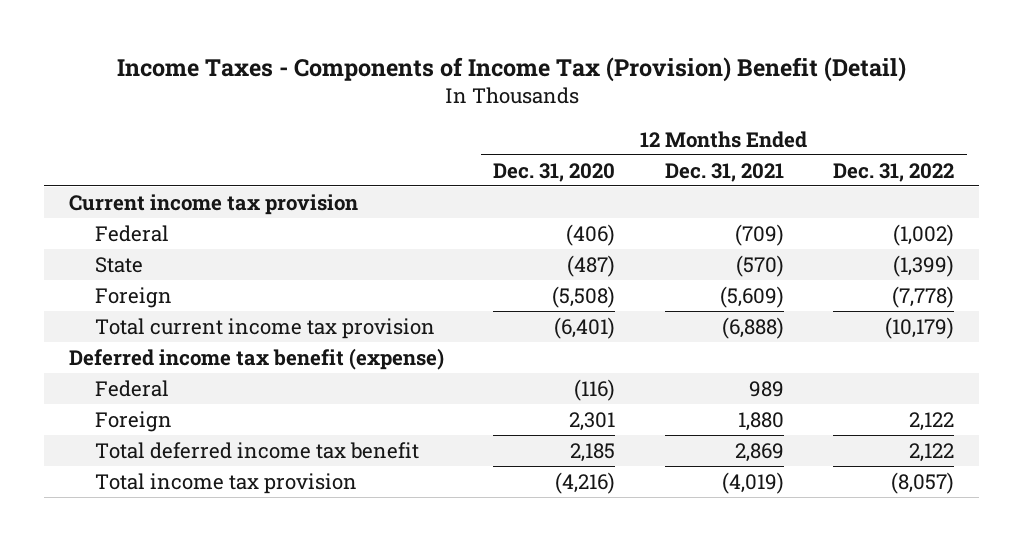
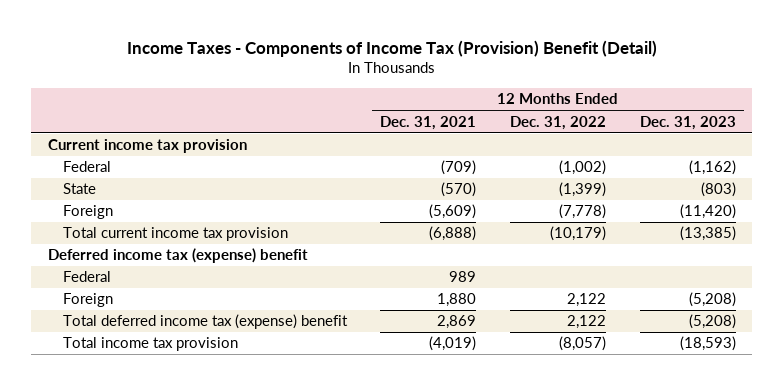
[493,162,616,182] Dec. 31, 2020 -> none
none -> [639,115,736,130] Dec. 31, 2023
[68,347,444,370] Deferred income tax benefit (expense) -> [47,248,308,264] Deferred income tax (expense) benefit
[94,441,419,459] Total deferred income tax benefit -> [62,314,348,330] Total deferred income tax (expense) benefit

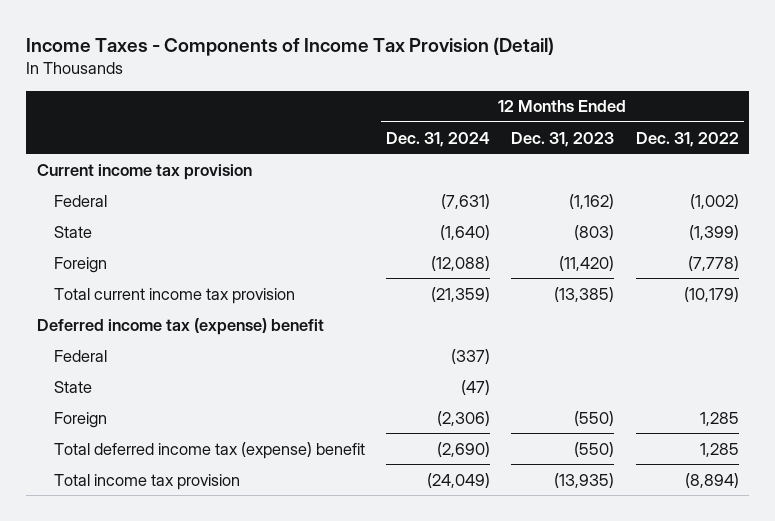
[126,39,657,57] Income Taxes - Components of Income Tax (Provision) Benefit (Detail) -> [25,36,554,56] Income Taxes - Components of Income Tax Provision (Detail)
[380,115,477,130] Dec. 31, 2021 -> none
none -> [386,131,491,147] Dec. 31, 2024
none -> [53,380,92,393] State
[567,293,607,308] 2,122 -> [699,411,739,426] 1,285
[688,292,736,308] (5,208) -> [574,410,615,426] (550)
[567,315,607,330] 2,122 -> [699,442,739,457] 1,285
[688,314,736,330] (5,208) -> [574,441,615,457] (550)
[559,336,607,352] (8,057) -> [684,472,739,488] (8,894)
[679,336,736,352] (18,593) -> [554,472,615,488] (13,935)

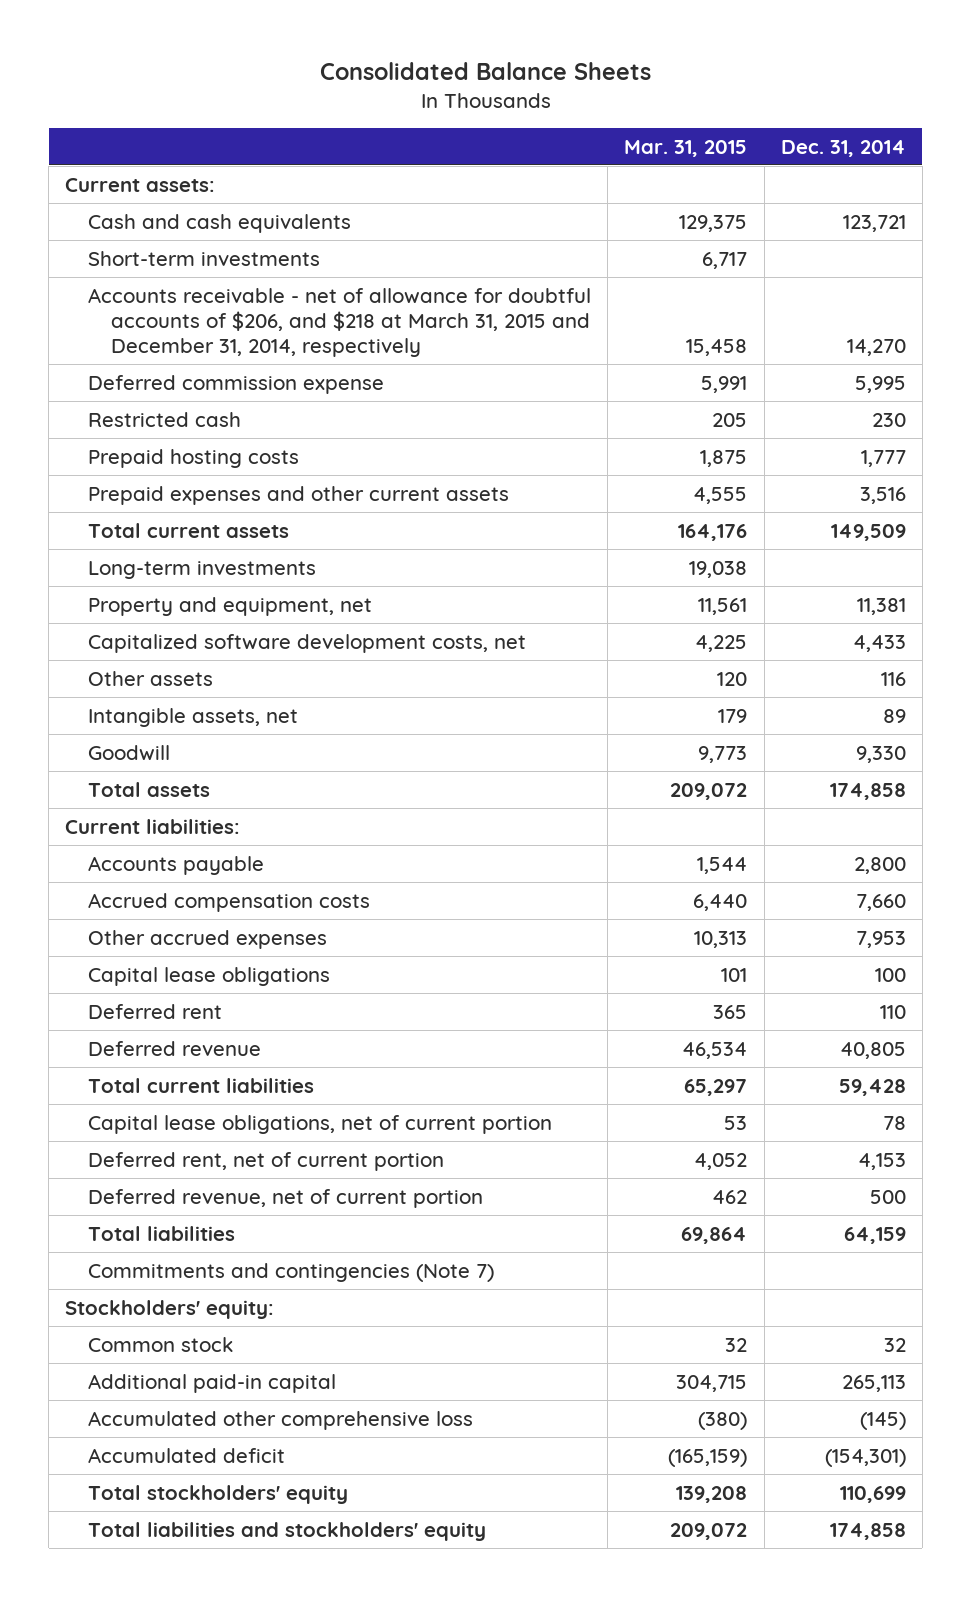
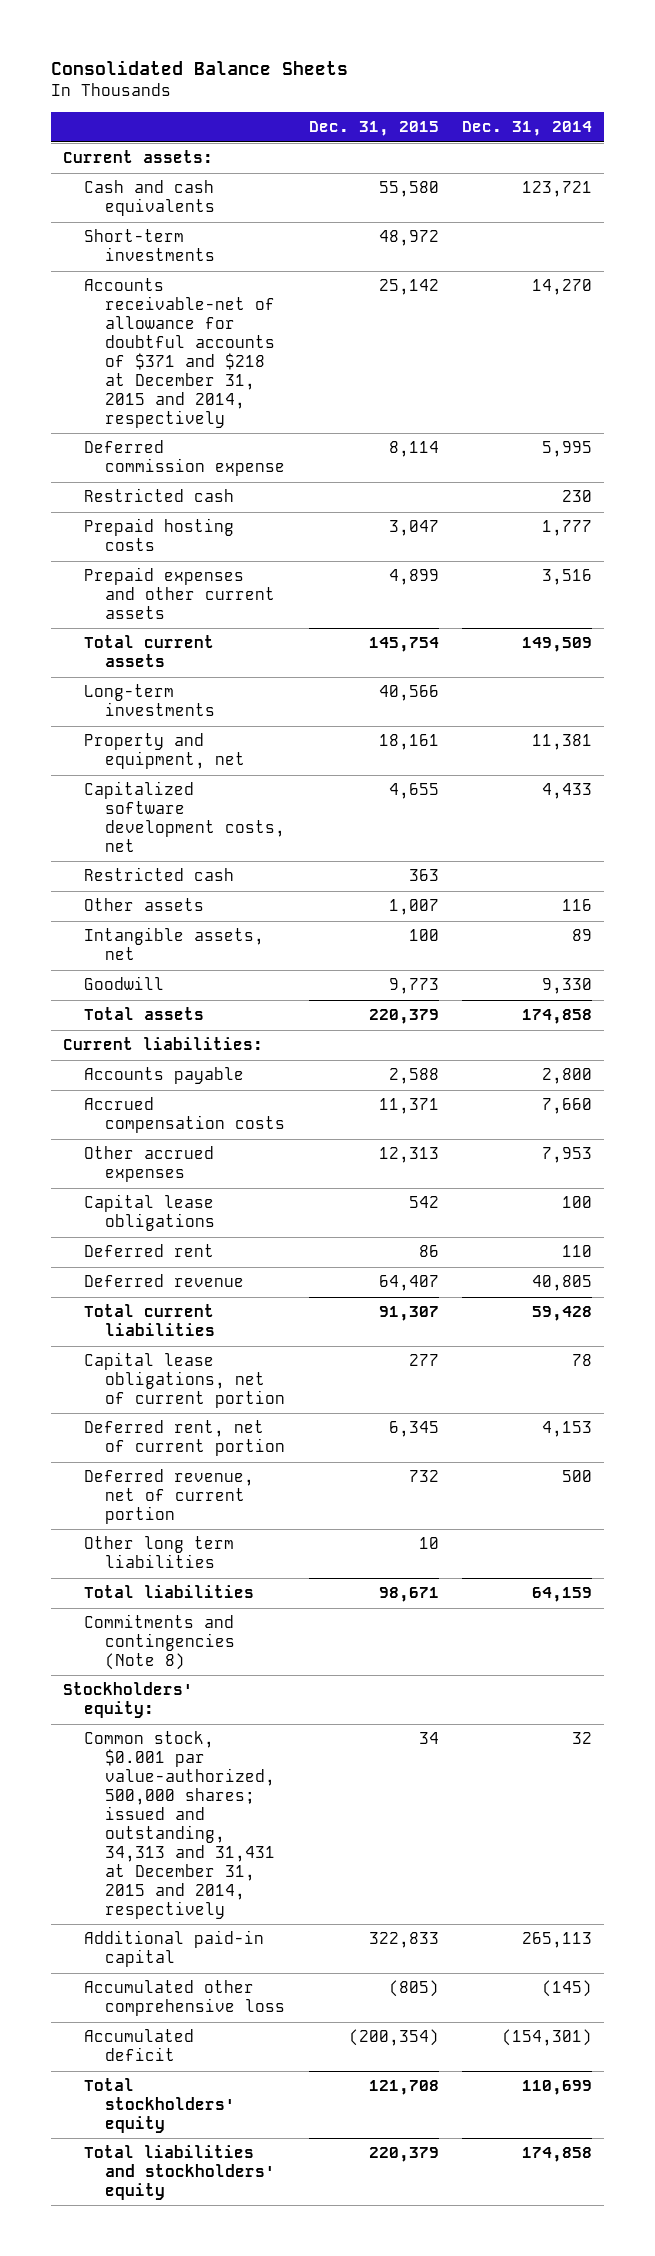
[624,139,748,157] Mar. 31, 2015 -> none
none -> [308,121,439,137] Dec. 31, 2015
[88,287,592,358] Accounts receivable - net of allowance for doubtful accounts of $206, and $218 at March 31, 2015 and December 31, 2014, respectively -> [84,278,276,429] Accounts receivable-net of allowance for doubtful accounts of $371 and $218 at December 31, 2015 and 2014, respectively
none -> [84,867,235,882] Restricted cash
none -> [84,1536,235,1569] Other long term liabilities
[88,1262,495,1282] Commitments and contingencies (Note 7) -> [84,1614,236,1671] Commitments and contingencies (Note 8)
[88,1336,234,1352] Common stock -> [84,1731,276,1920] Common stock, $0.001 par value-authorized, 500,000 shares; issued and outstanding, 34,313 and 31,431 at December 31, 2015 and 2014, respectively

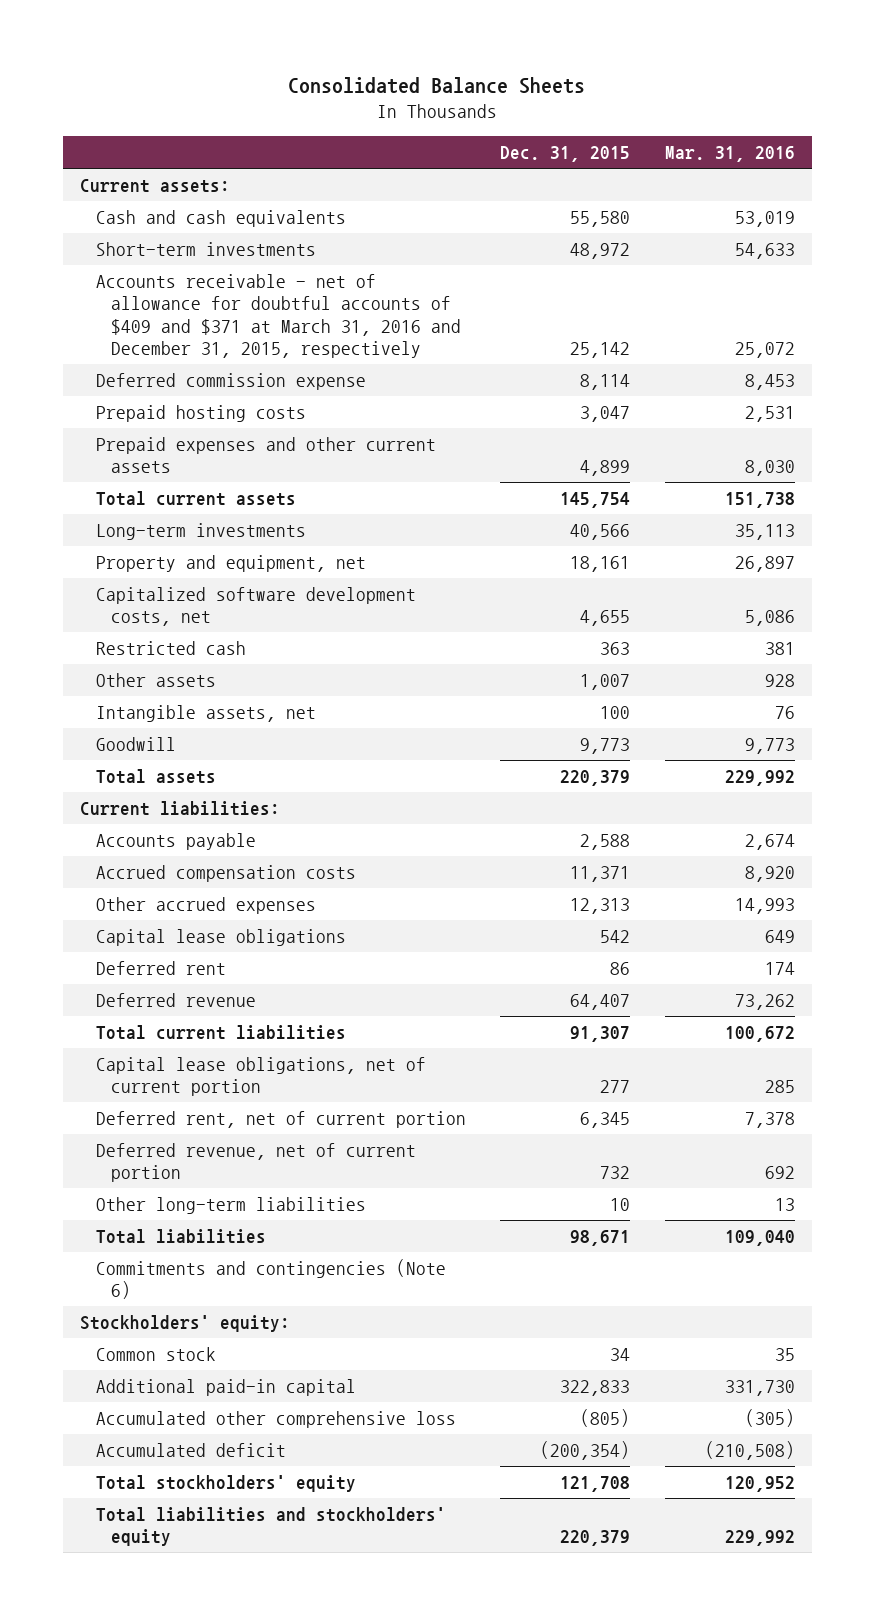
[462,121,593,137] Dec. 31, 2014 -> none
none -> [665,146,796,163] Mar. 31, 2016
[84,278,276,429] Accounts receivable-net of allowance for doubtful accounts of $371 and $218 at December 31, 2015 and 2014, respectively -> [95,273,462,358] Accounts receivable - net of allowance for doubtful accounts of $409 and $371 at March 31, 2016 and December 31, 2015, respectively
[84,488,235,503] Restricted cash -> none
[84,1536,235,1569] Other long term liabilities -> [95,1196,366,1214] Other long-term liabilities
[84,1614,236,1671] Commitments and contingencies (Note 8) -> [95,1258,446,1300] Commitments and contingencies (Note 6)
[84,1731,276,1920] Common stock, $0.001 par value-authorized, 500,000 shares; issued and outstanding, 34,313 and 31,431 at December 31, 2015 and 2014, respectively -> [95,1346,216,1361] Common stock

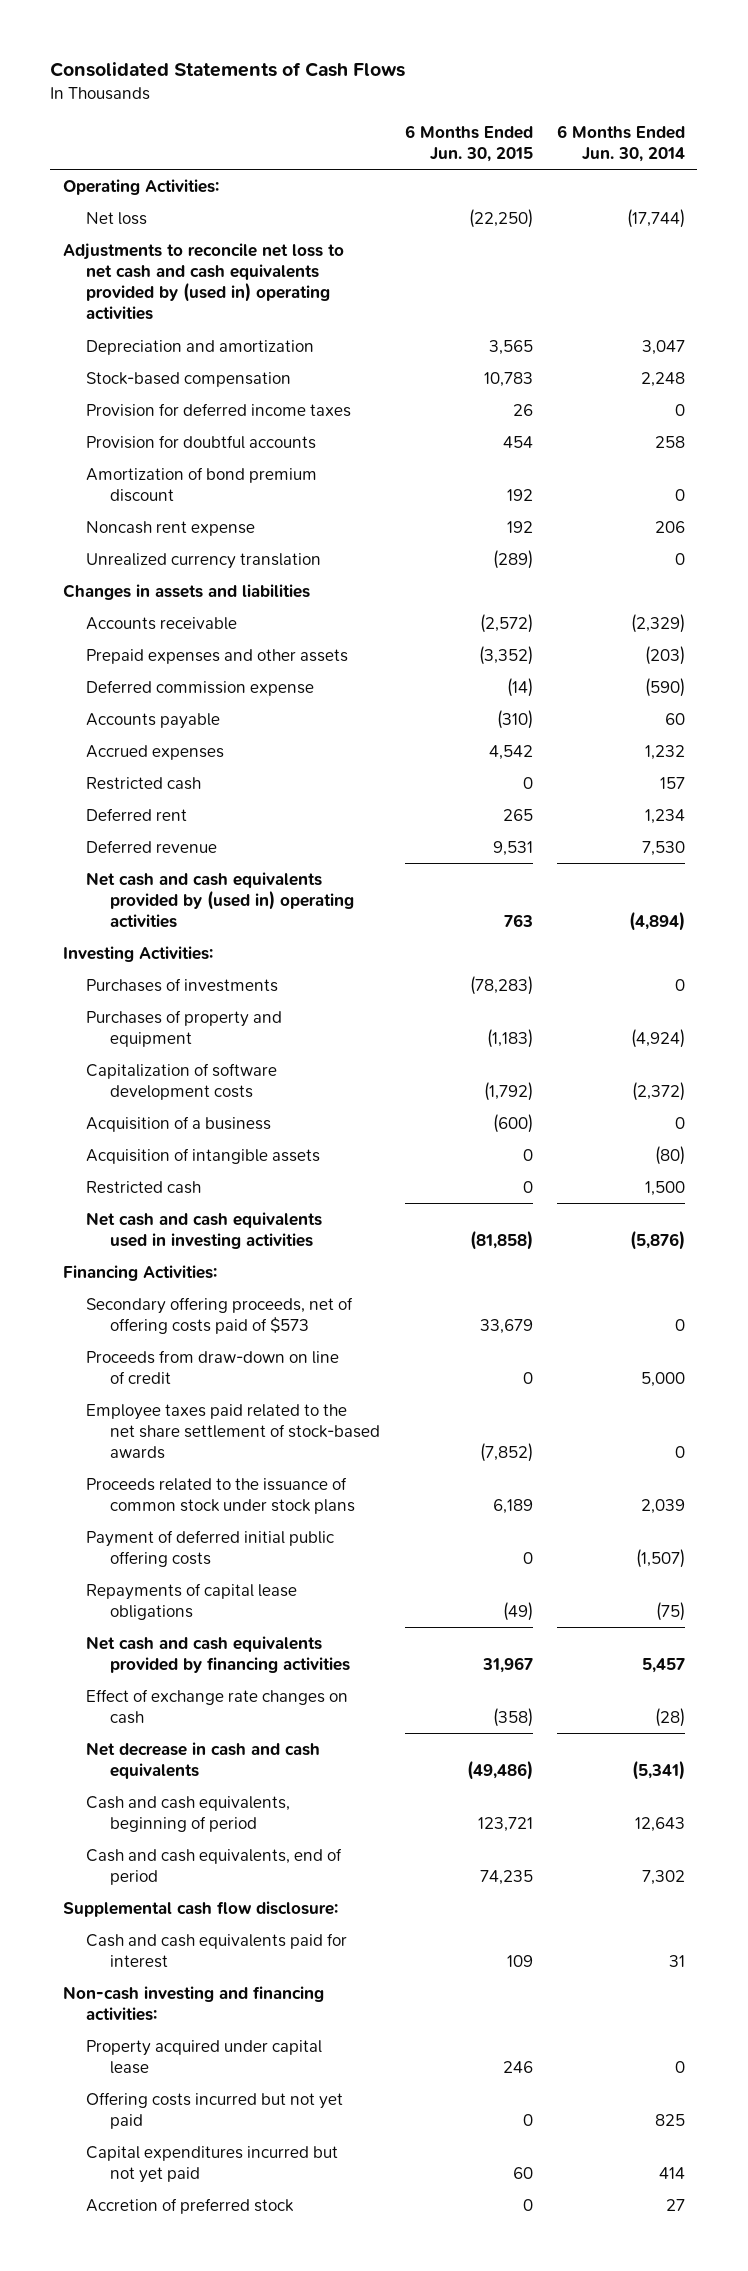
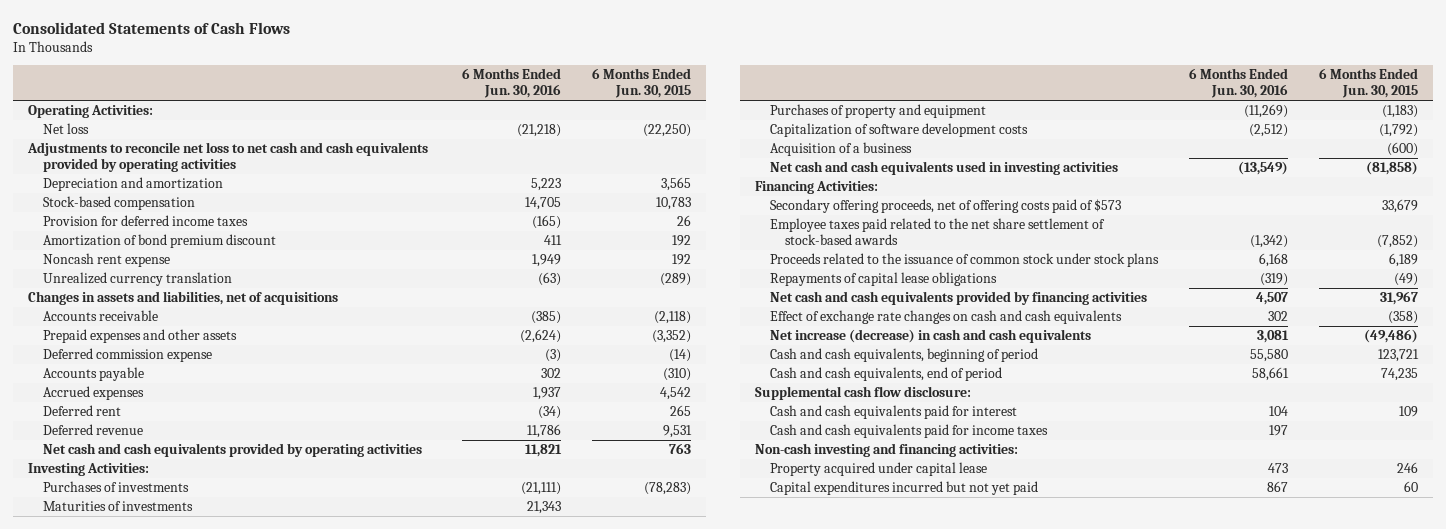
[557,124,686,162] 6 Months Ended Jun. 30, 2014 -> none
none -> [461,68,561,99] 6 Months Ended Jun. 30, 2016
[62,242,344,321] Adjustments to reconcile net loss to net cash and cash equivalents provided by (used in) operating activities -> [27,142,429,172] Adjustments to reconcile net loss to net cash and cash equivalents provided by operating activities
[86,434,317,449] Provision for doubtful accounts -> none
[62,583,310,600] Changes in assets and liabilities -> [28,291,339,306] Changes in assets and liabilities, net of acquisitions
[479,613,533,633] (2,572) -> [653,311,691,325] (2,118)
[86,776,202,790] Restricted cash -> none
[86,871,355,929] Net cash and cash equivalents provided by (used in) operating activities -> [43,443,423,458] Net cash and cash equivalents provided by operating activities
none -> [43,501,194,512] Maturities of investments
[86,1147,321,1164] Acquisition of intangible assets -> none
[86,1180,202,1194] Restricted cash -> none
[86,1349,340,1384] Proceeds from draw-down on line of credit -> none
[86,1529,335,1567] Payment of deferred initial public offering costs -> none
[86,1688,349,1724] Effect of exchange rate changes on cash -> [770,310,1123,325] Effect of exchange rate changes on cash and cash equivalents
[86,1741,321,1779] Net decrease in cash and cash equivalents -> [770,329,1092,344] Net increase (decrease) in cash and cash equivalents
none -> [770,424,1049,439] Cash and cash equivalents paid for income taxes
[86,2091,344,2129] Offering costs incurred but not yet paid -> none
[86,2197,295,2214] Accretion of preferred stock -> none

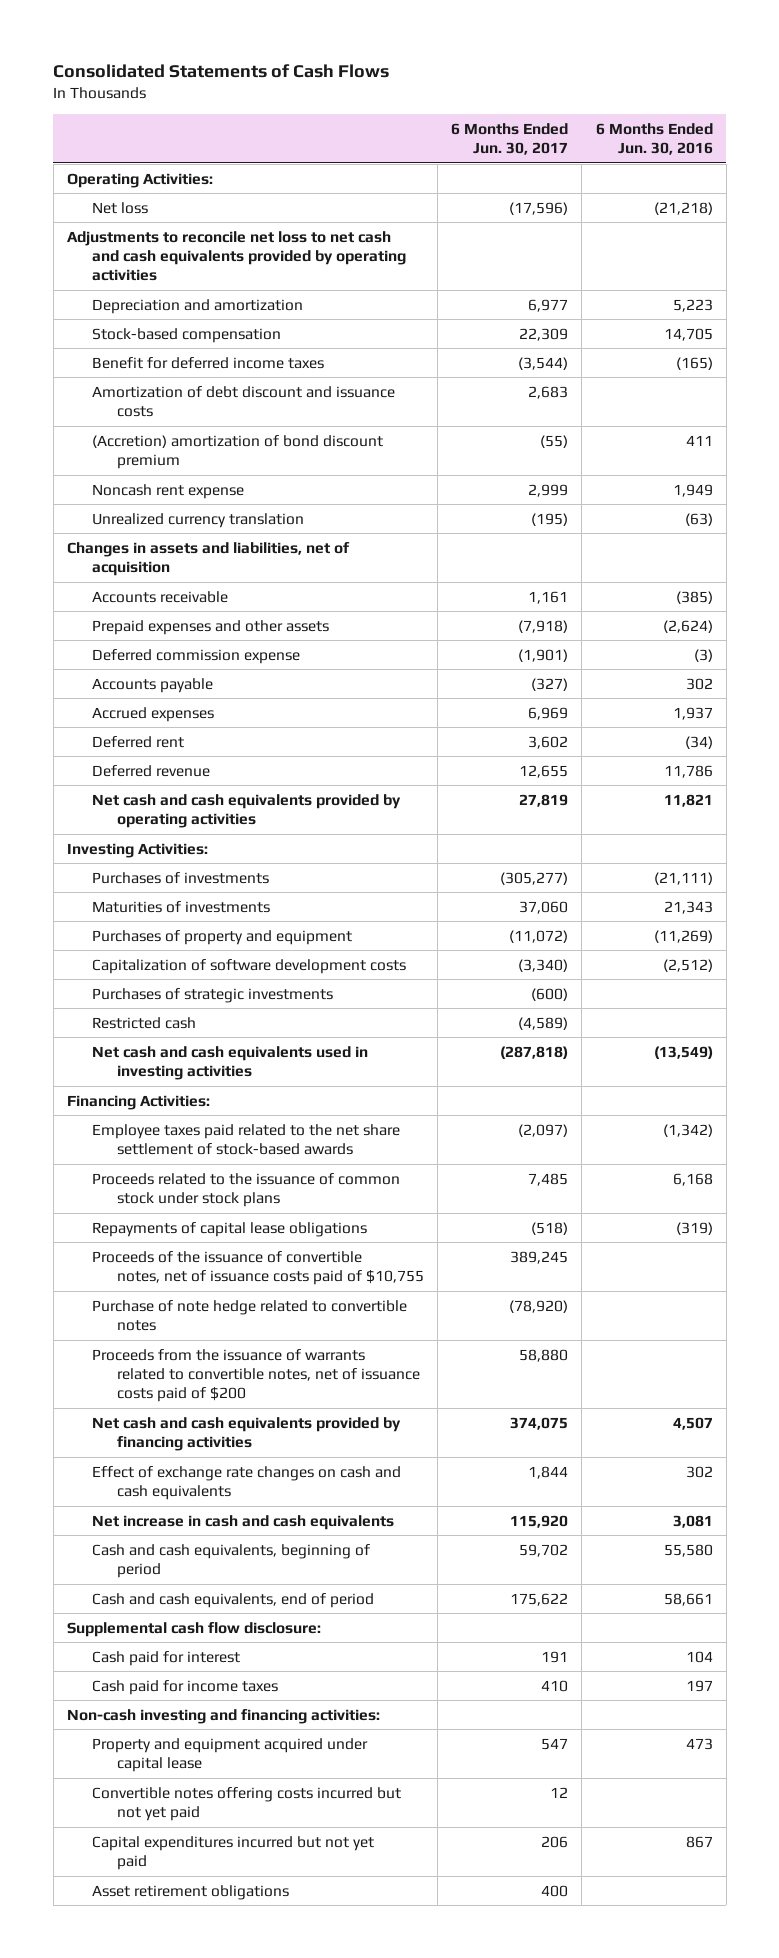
[591,68,691,99] 6 Months Ended Jun. 30, 2015 -> none
none -> [451,122,569,156] 6 Months Ended Jun. 30, 2017
[43,215,249,227] Provision for deferred income taxes -> [91,356,324,369] Benefit for deferred income taxes
none -> [91,385,395,418] Amortization of debt discount and issuance costs
[43,234,277,249] Amortization of bond premium discount -> [91,434,383,470] (Accretion) amortization of bond discount premium
[28,291,339,306] Changes in assets and liabilities, net of acquisitions -> [66,541,350,577] Changes in assets and liabilities, net of acquisition
[770,142,913,157] Acquisition of a business -> none
none -> [91,987,333,1003] Purchases of strategic investments
none -> [91,1016,196,1029] Restricted cash
[770,199,1122,214] Secondary offering proceeds, net of offering costs paid of $573 -> none
none -> [91,1250,424,1286] Proceeds of the issuance of convertible notes, net of issuance costs paid of $10,755
none -> [91,1299,407,1332] Purchase of note hedge related to convertible notes
none -> [91,1348,420,1403] Proceeds from the issuance of warrants related to convertible notes, net of issuance costs paid of $200
[770,329,1092,344] Net increase (decrease) in cash and cash equivalents -> [91,1514,394,1530] Net increase in cash and cash equivalents
[770,405,1018,420] Cash and cash equivalents paid for interest -> [91,1650,240,1666] Cash paid for interest
[770,424,1049,439] Cash and cash equivalents paid for income taxes -> [91,1679,278,1695] Cash paid for income taxes
[770,462,988,477] Property acquired under capital lease -> [91,1737,368,1773] Property and equipment acquired under capital lease
none -> [91,1786,401,1822] Convertible notes offering costs incurred but not yet paid
none -> [91,1884,289,1900] Asset retirement obligations

